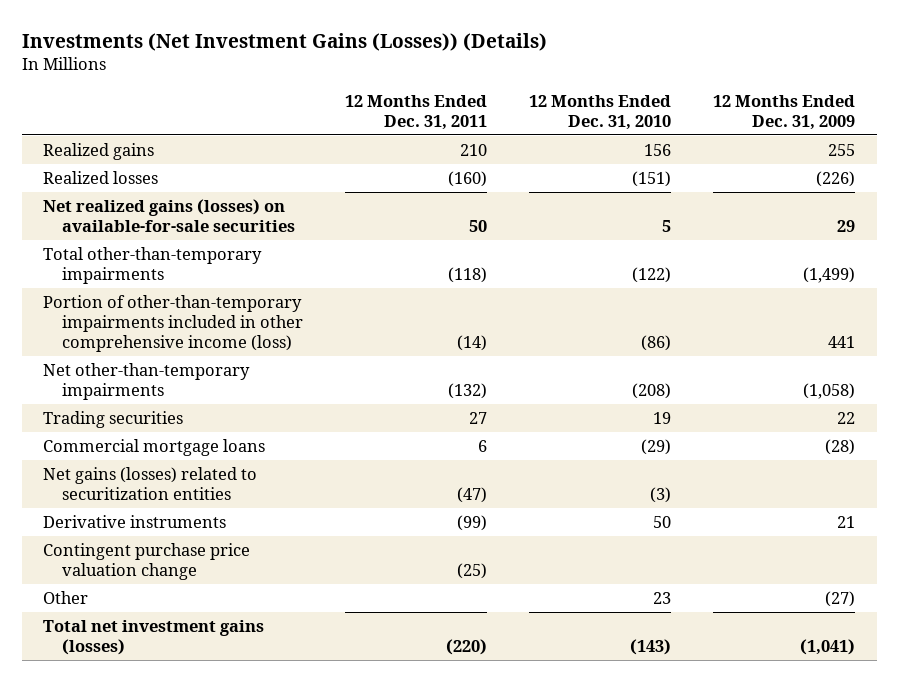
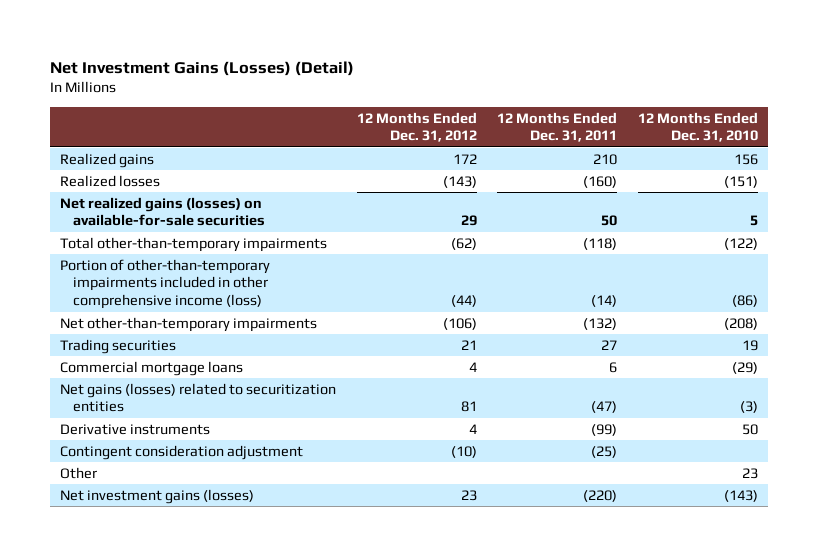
[22,32,548,51] Investments (Net Investment Gains (Losses)) (Details) -> [50,60,355,76] Net Investment Gains (Losses) (Detail)
[713,94,856,130] 12 Months Ended Dec. 31, 2009 -> none
none -> [356,111,477,143] 12 Months Ended Dec. 31, 2012
[43,542,251,581] Contingent purchase price valuation change -> [60,444,304,460] Contingent consideration adjustment
[43,619,265,656] Total net investment gains (losses) -> [60,488,255,504] Net investment gains (losses)

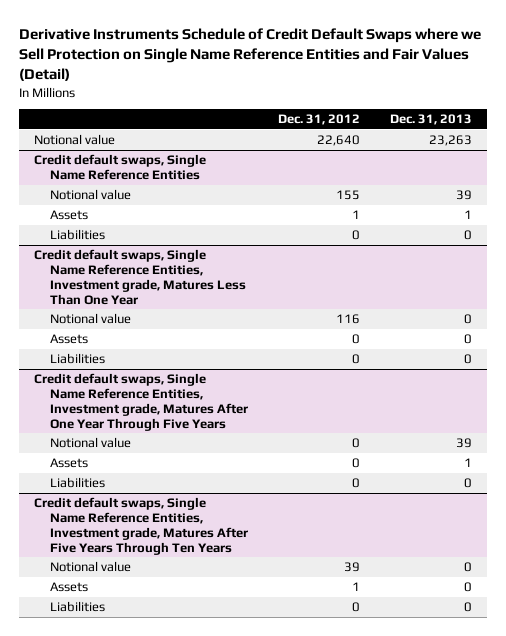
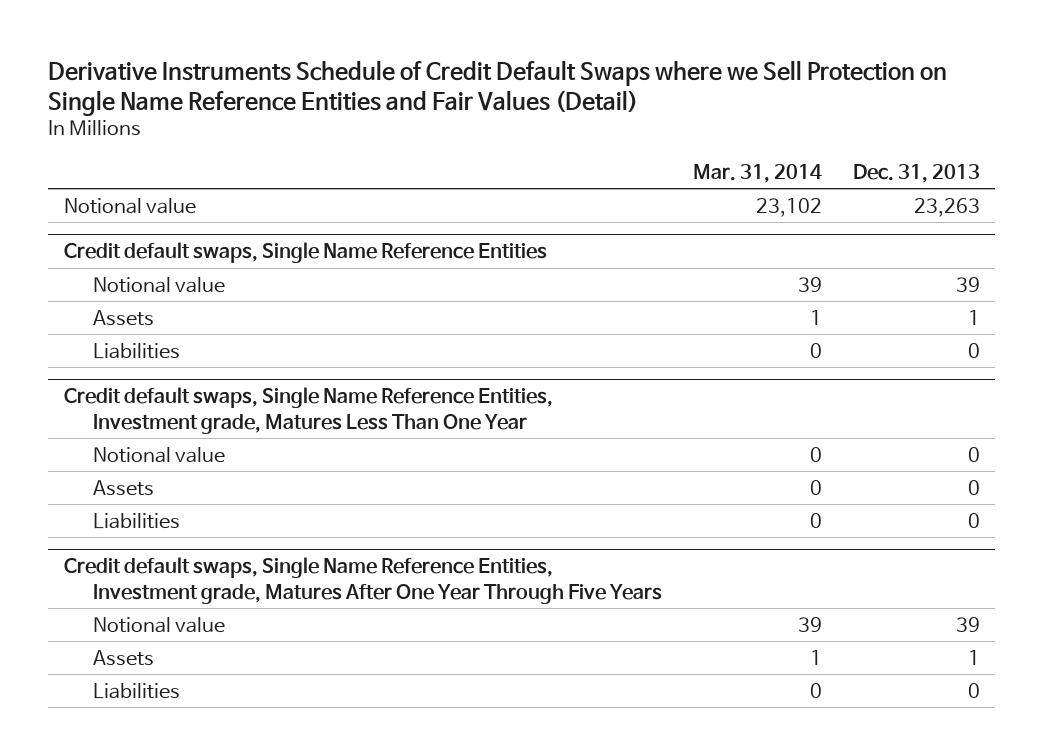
[278,114,361,126] Dec. 31, 2012 -> none
none -> [692,163,822,183] Mar. 31, 2014
[34,496,249,555] Credit default swaps, Single Name Reference Entities, Investment grade, Matures After Five Years Through Ten Years -> none
[50,560,132,572] Notional value -> none
[50,581,89,592] Assets -> none
[50,600,106,612] Liabilities -> none

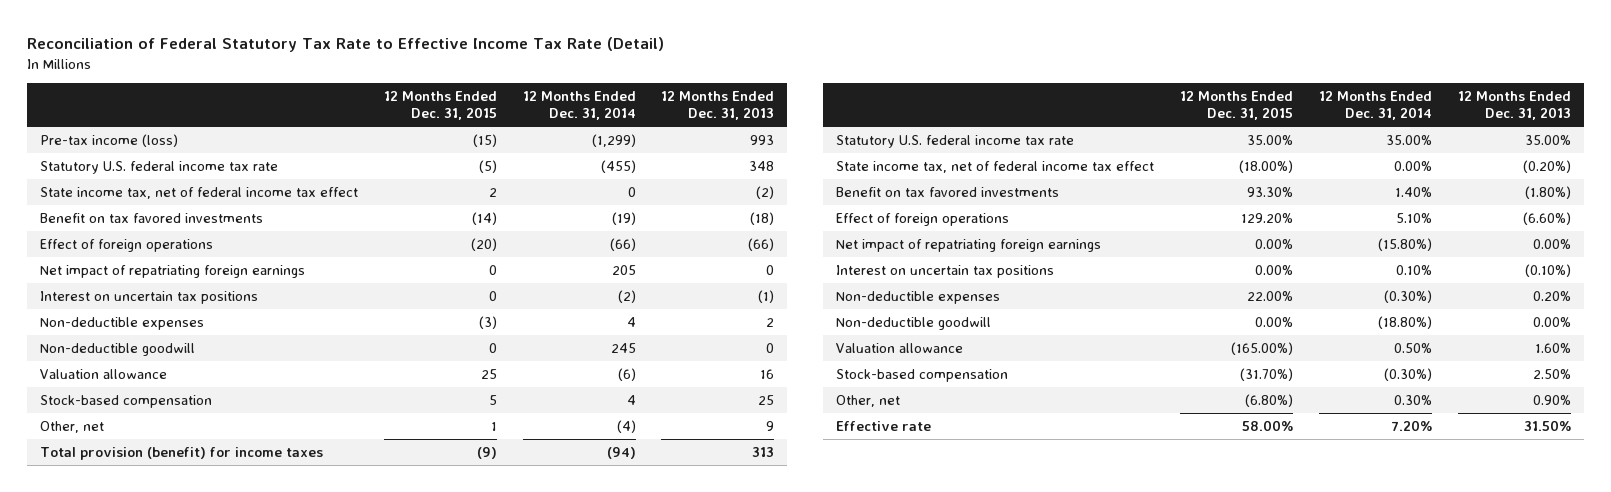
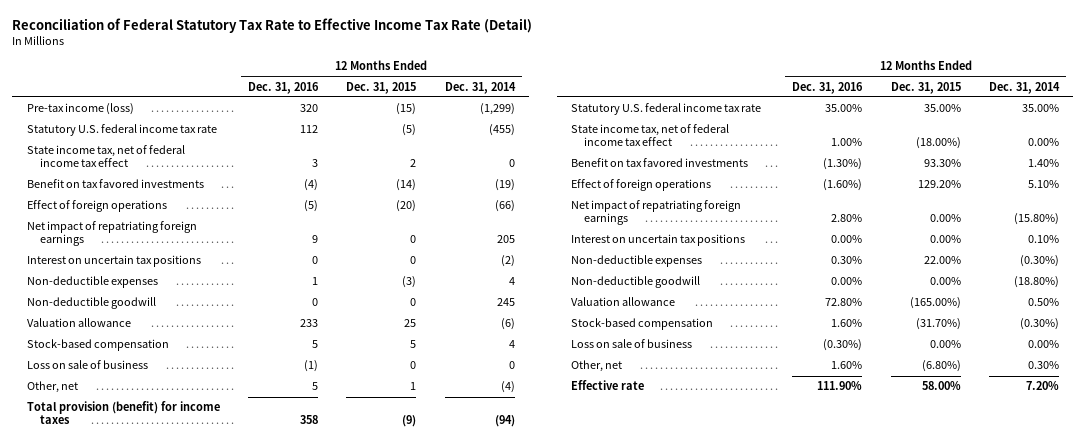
[661,91,775,120] 12 Months Ended Dec. 31, 2013 -> none
none -> [248,81,320,94] Dec. 31, 2016
none -> [26,360,148,370] Loss on sale of business
none -> [570,339,692,349] Loss on sale of business

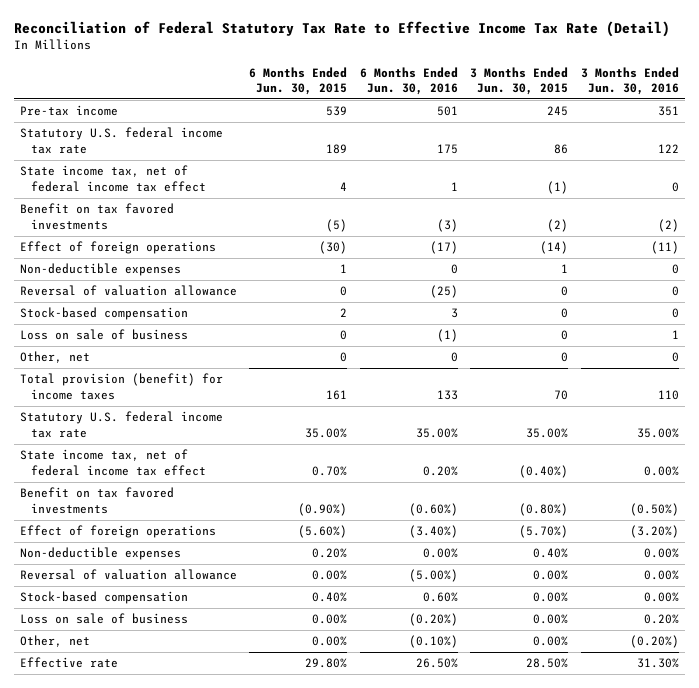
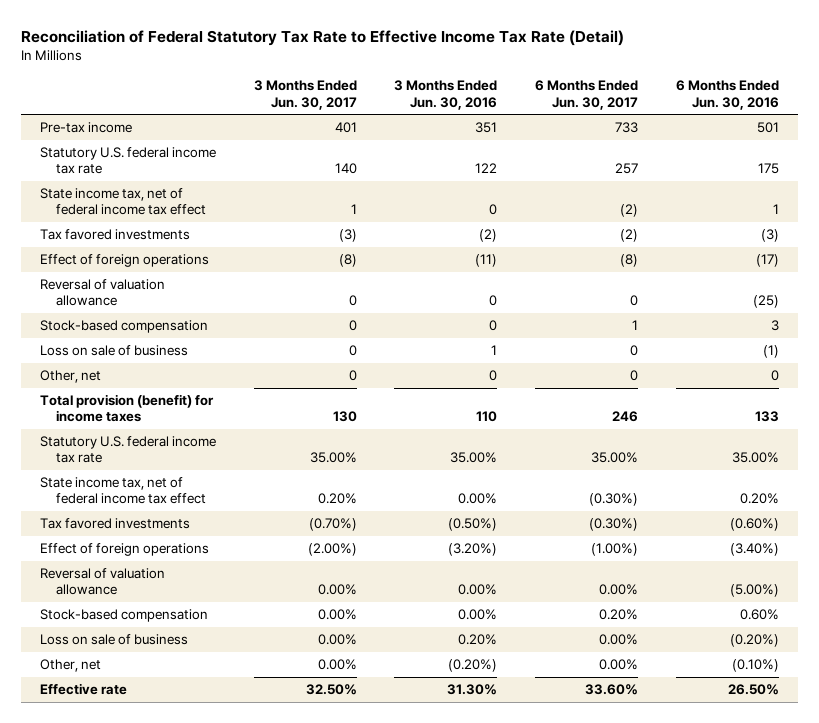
[249,66,348,96] 6 Months Ended Jun. 30, 2015 -> none
[470,66,569,96] 3 Months Ended Jun. 30, 2015 -> none
none -> [253,80,357,110] 3 Months Ended Jun. 30, 2017
none -> [535,80,639,110] 6 Months Ended Jun. 30, 2017
[19,203,174,230] Benefit on tax favored investments -> [40,229,191,241] Tax favored investments
[19,263,181,277] Non-deductible expenses -> none
[19,487,174,514] Benefit on tax favored investments -> [40,518,191,530] Tax favored investments
[19,547,181,561] Non-deductible expenses -> none

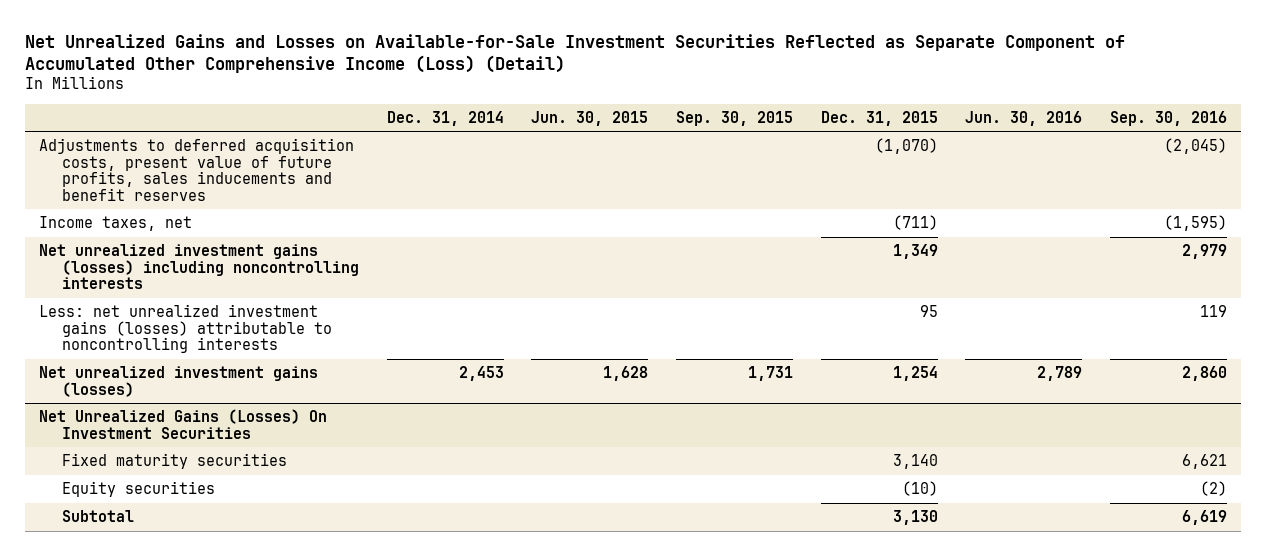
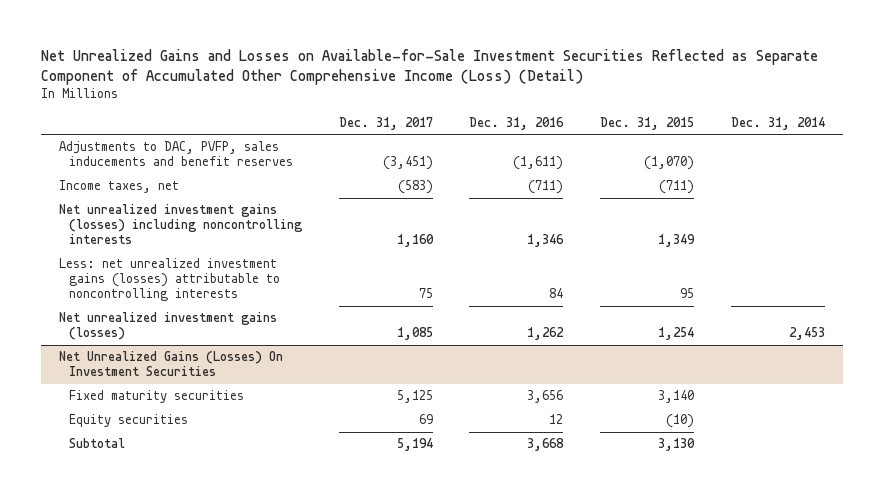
[531,110,649,126] Jun. 30, 2015 -> none
[676,110,794,126] Sep. 30, 2015 -> none
[965,110,1083,126] Jun. 30, 2016 -> none
[1110,110,1228,126] Sep. 30, 2016 -> none
none -> [338,116,433,130] Dec. 31, 2017
none -> [469,116,565,130] Dec. 31, 2016
[39,138,355,201] Adjustments to deferred acquisition costs, present value of future profits, sales inducements and benefit reserves -> [59,141,294,167] Adjustments to DAC, PVFP, sales inducements and benefit reserves

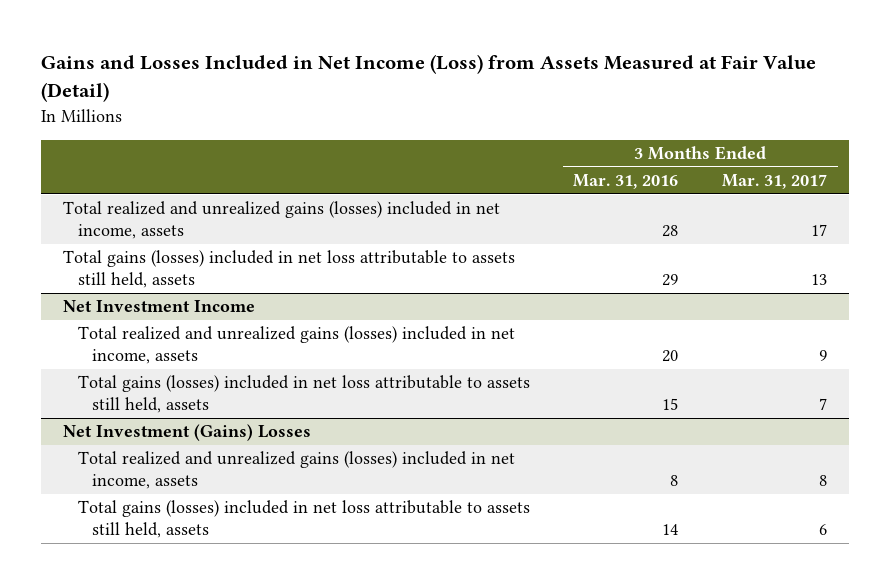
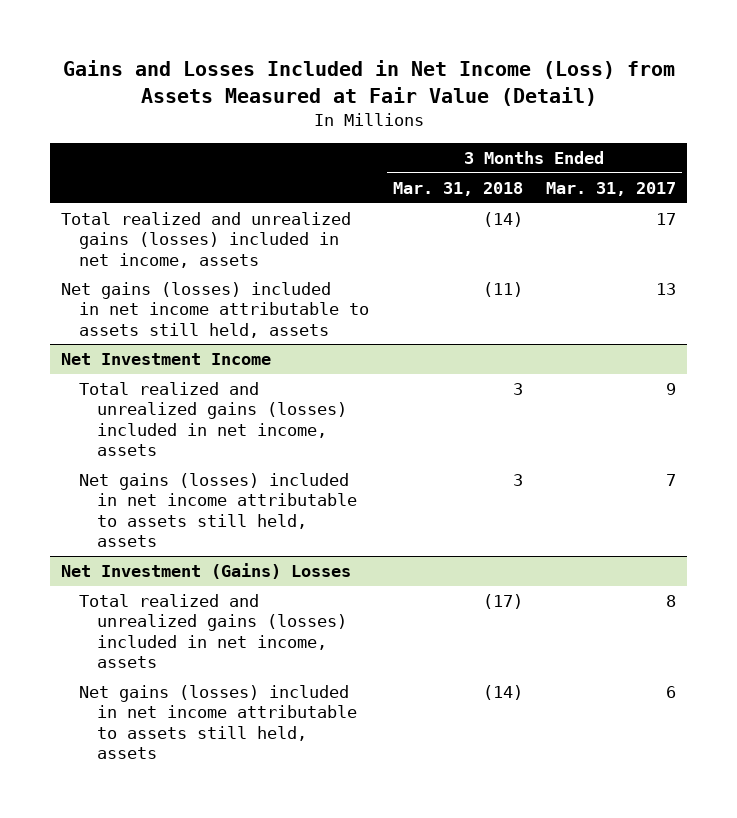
[573,173,679,189] Mar. 31, 2016 -> none
none -> [392,181,523,196] Mar. 31, 2018
[63,250,516,289] Total gains (losses) included in net loss attributable to assets still held, assets -> [61,282,370,338] Net gains (losses) included in net income attributable to assets still held, assets
[77,375,530,414] Total gains (losses) included in net loss attributable to assets still held, assets -> [79,473,358,547] Net gains (losses) included in net income attributable to assets still held, assets
[77,500,530,539] Total gains (losses) included in net loss attributable to assets still held, assets -> [79,685,358,759] Net gains (losses) included in net income attributable to assets still held, assets

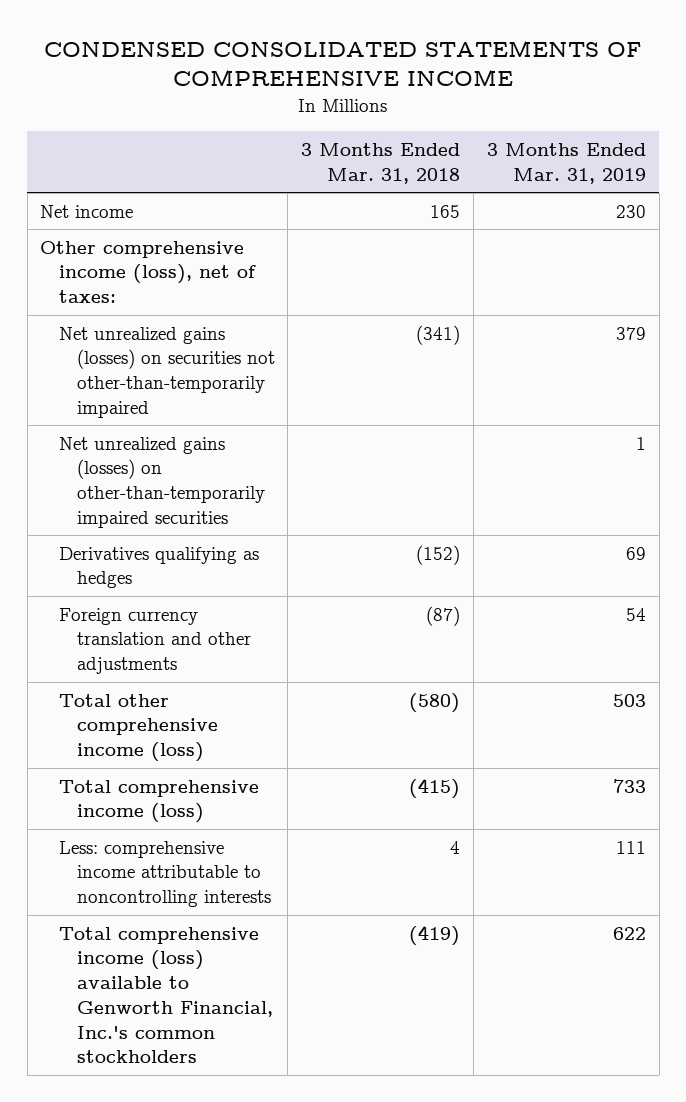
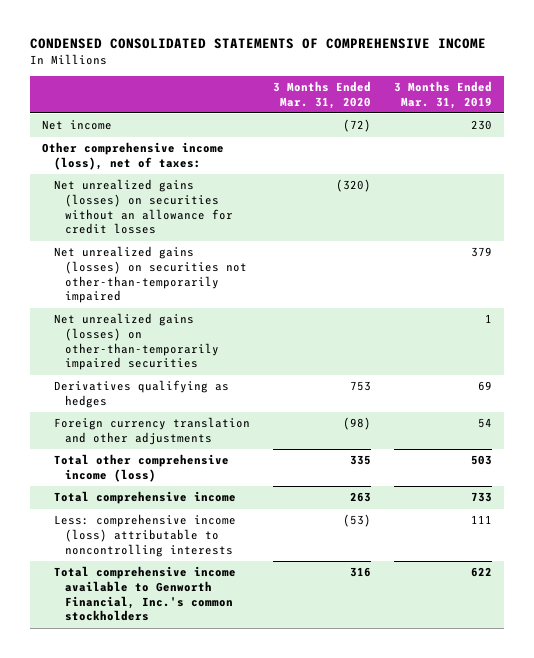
[301,142,461,184] 3 Months Ended Mar. 31, 2018 -> none
none -> [272,80,371,109] 3 Months Ended Mar. 31, 2020
none -> [53,179,233,235] Net unrealized gains (losses) on securities without an allowance for credit losses
[58,779,259,824] Total comprehensive income (loss) -> [53,491,236,505] Total comprehensive income
[58,840,271,908] Less: comprehensive income attributable to noncontrolling interests -> [53,514,236,557] Less: comprehensive income (loss) attributable to noncontrolling interests
[58,926,273,1064] Total comprehensive income (loss) available to Genworth Financial, Inc.'s common stockholders -> [53,566,236,622] Total comprehensive income available to Genworth Financial, Inc.'s common stockholders

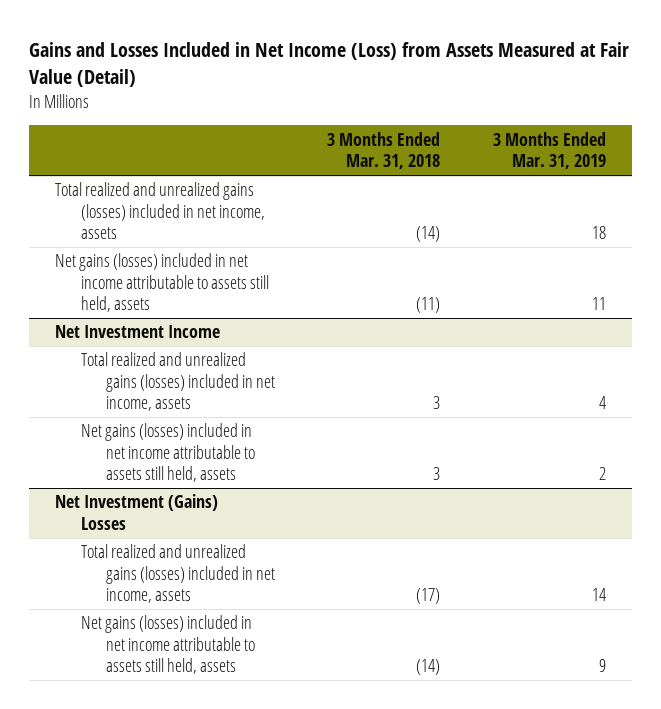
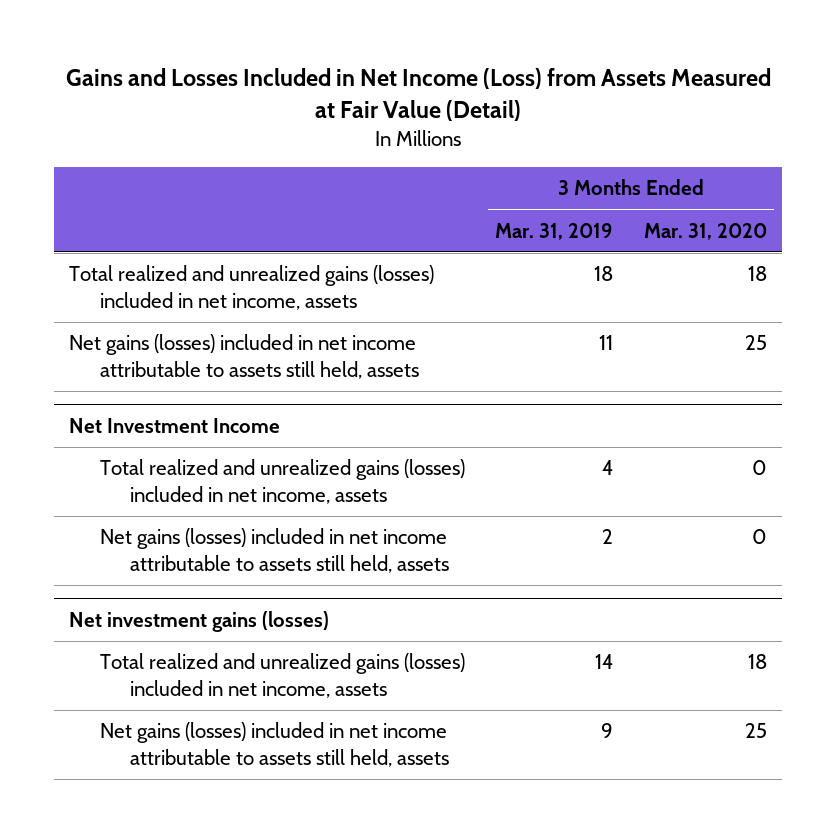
[327,131,441,170] 3 Months Ended Mar. 31, 2018 -> none
none -> [643,222,767,240] Mar. 31, 2020
[55,494,219,530] Net Investment (Gains) Losses -> [69,610,330,632] Net investment gains (losses)

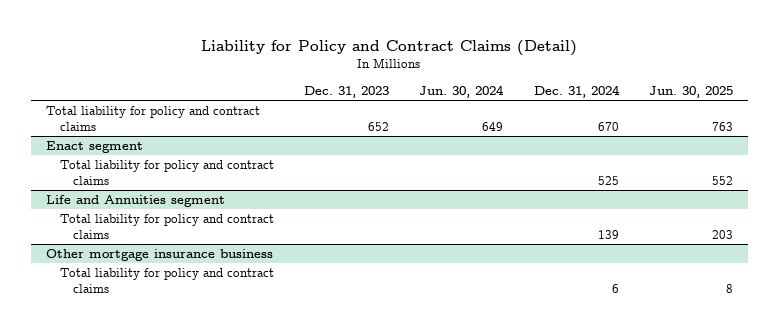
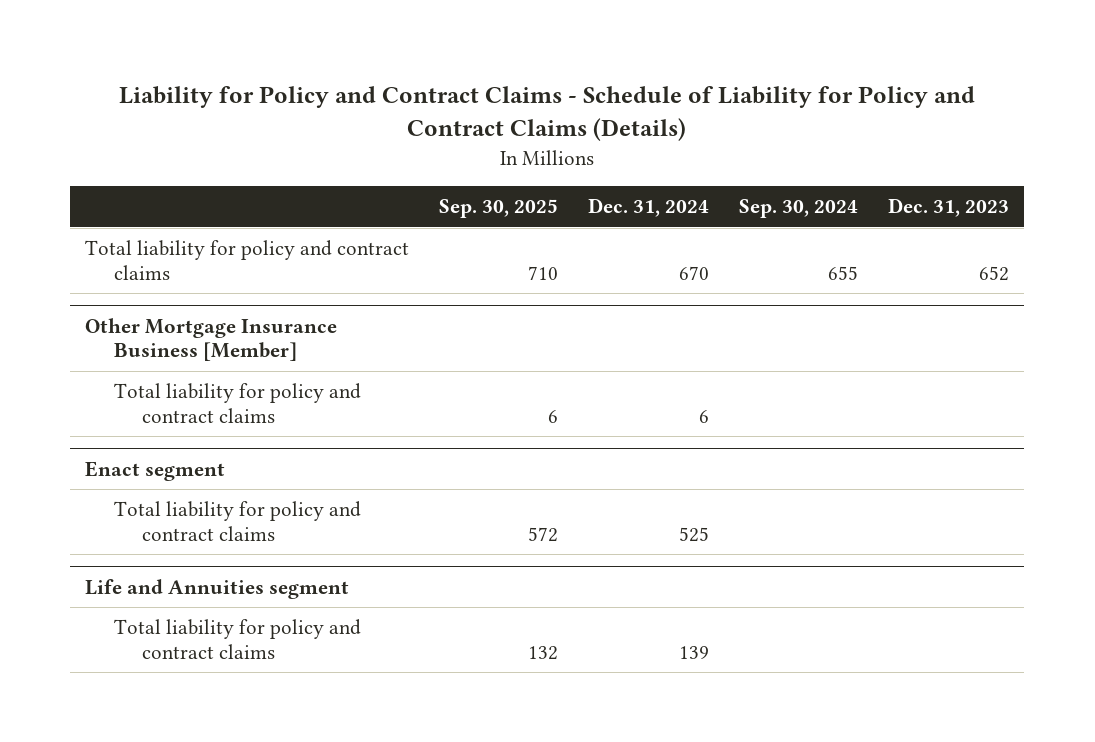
[201,40,578,57] Liability for Policy and Contract Claims (Detail) -> [119,86,976,142] Liability for Policy and Contract Claims - Schedule of Liability for Policy and Contract Claims (Details)
[419,85,505,99] Jun. 30, 2024 -> none
[648,86,733,99] Jun. 30, 2025 -> none
none -> [439,199,559,219] Sep. 30, 2025
none -> [739,199,859,219] Sep. 30, 2024
none -> [85,317,338,362] Other Mortgage Insurance Business [Member]
none -> [113,383,361,423] Total liability for policy and contract claims
[46,248,274,261] Other mortgage insurance business -> none
[59,267,274,293] Total liability for policy and contract claims -> none

